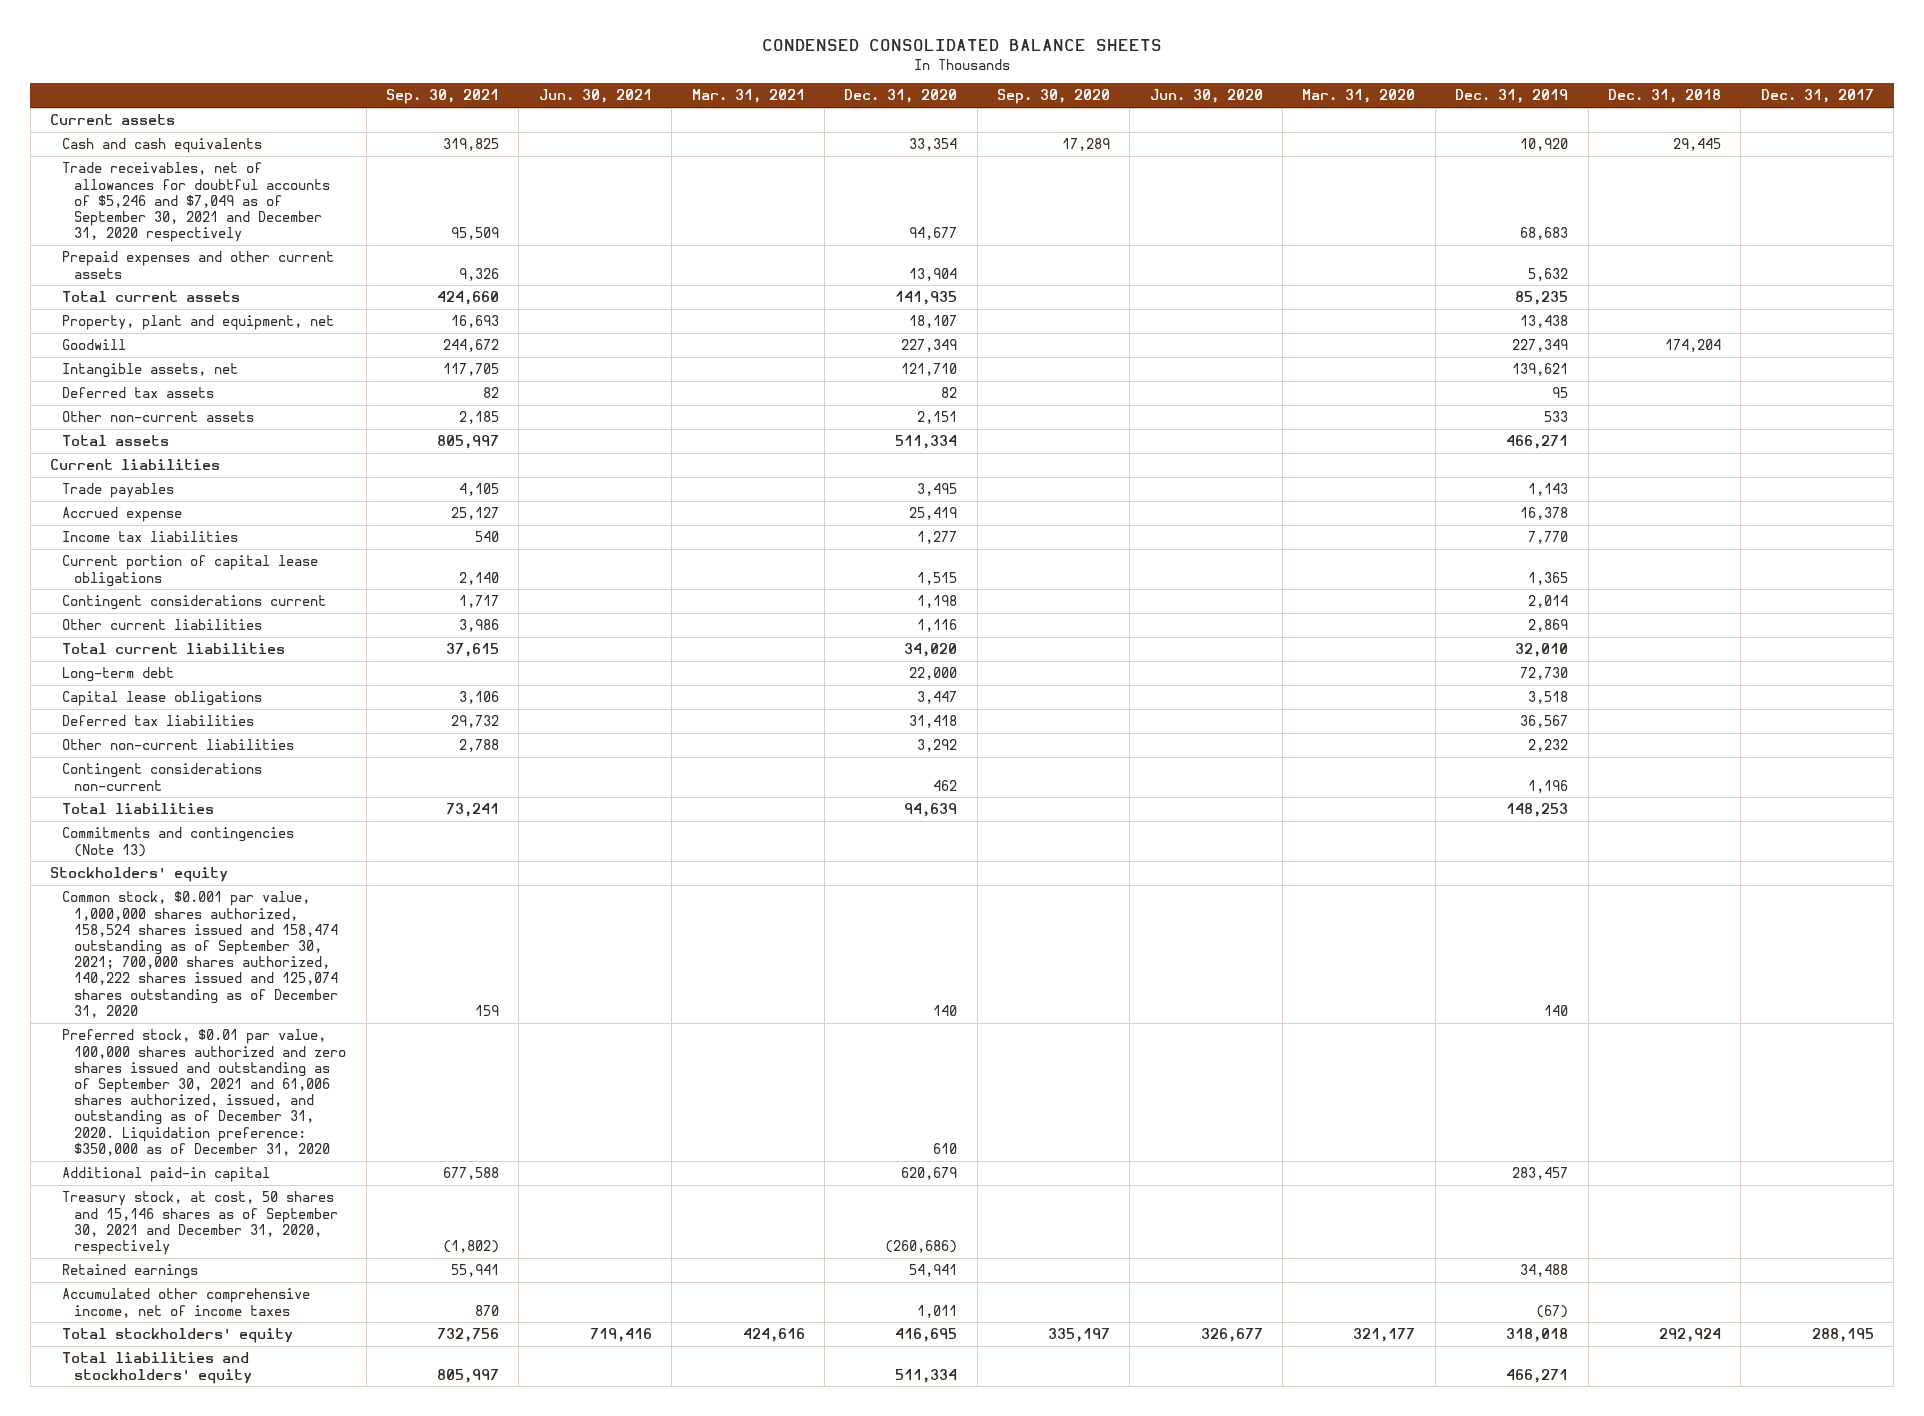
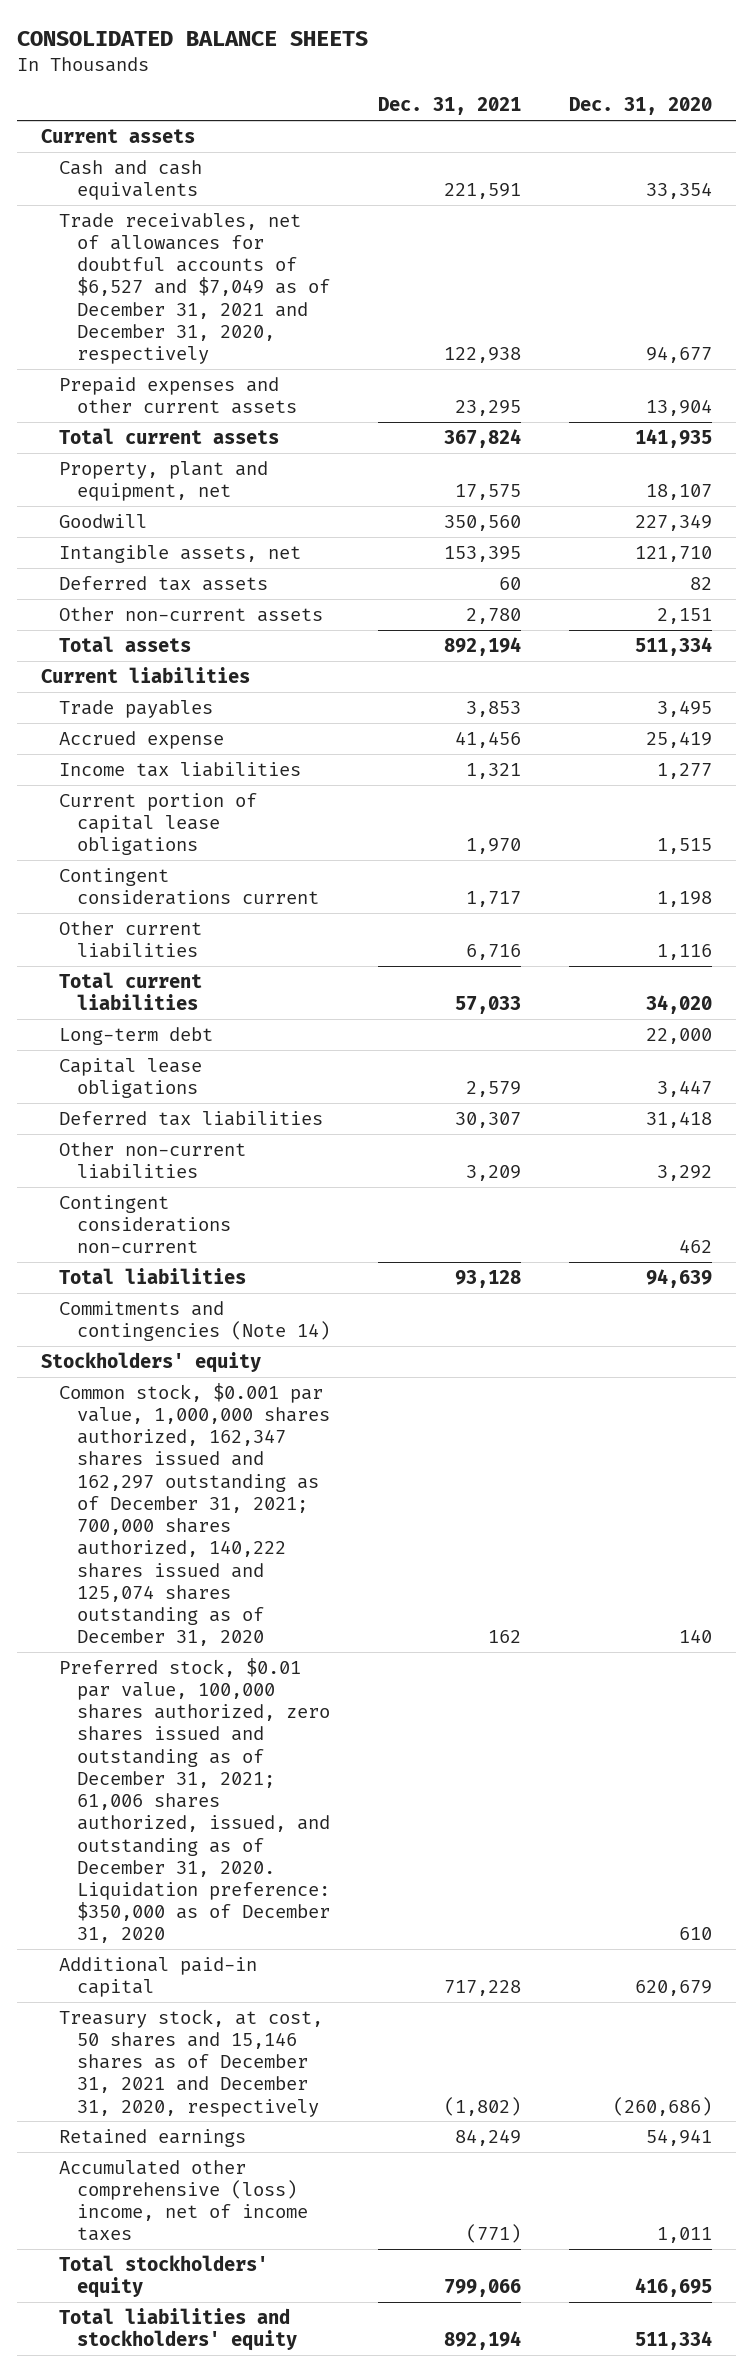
[761,39,1162,52] CONDENSED CONSOLIDATED BALANCE SHEETS -> [16,30,368,46] CONSOLIDATED BALANCE SHEETS
[386,89,500,105] Sep. 30, 2021 -> none
[538,89,652,104] Jun. 30, 2021 -> none
[691,89,805,104] Mar. 31, 2021 -> none
[996,89,1110,105] Sep. 30, 2020 -> none
[1149,89,1263,104] Jun. 30, 2020 -> none
[1302,89,1416,104] Mar. 31, 2020 -> none
[1455,89,1569,104] Dec. 31, 2019 -> none
[1607,89,1721,104] Dec. 31, 2018 -> none
[1760,89,1874,104] Dec. 31, 2017 -> none
none -> [377,97,521,116] Dec. 31, 2021
[62,162,331,243] Trade receivables, net of allowances for doubtful accounts of $5,246 and $7,049 as of September 30, 2021 and December 31, 2020 respectively -> [58,212,330,365] Trade receivables, net of allowances for doubtful accounts of $6,527 and $7,049 as of December 31, 2021 and December 31, 2020, respectively
[62,827,295,857] Commitments and contingencies (Note 13) -> [58,1300,330,1342] Commitments and contingencies (Note 14)
[62,891,339,1018] Common stock, $0.001 par value, 1,000,000 shares authorized, 158,524 shares issued and 158,474 outstanding as of September 30, 2021; 700,000 shares authorized, 140,222 shares issued and 125,074 shares outstanding as of December 31, 2020 -> [58,1382,330,1647] Common stock, $0.001 par value, 1,000,000 shares authorized, 162,347 shares issued and 162,297 outstanding as of December 31, 2021; 700,000 shares authorized, 140,222 shares issued and 125,074 shares outstanding as of December 31, 2020
[62,1029,347,1156] Preferred stock, $0.01 par value, 100,000 shares authorized and zero shares issued and outstanding as of September 30, 2021 and 61,006 shares authorized, issued, and outstanding as of December 31, 2020. Liquidation preference: $350,000 as of December 31, 2020 -> [58,1657,330,1944] Preferred stock, $0.01 par value, 100,000 shares authorized, zero shares issued and outstanding as of December 31, 2021; 61,006 shares authorized, issued, and outstanding as of December 31, 2020. Liquidation preference: $350,000 as of December 31, 2020
[62,1191,339,1255] Treasury stock, at cost, 50 shares and 15,146 shares as of September 30, 2021 and December 31, 2020, respectively -> [58,2008,323,2117] Treasury stock, at cost, 50 shares and 15,146 shares as of December 31, 2021 and December 31, 2020, respectively
[62,1288,311,1318] Accumulated other comprehensive income, net of income taxes -> [58,2159,308,2242] Accumulated other comprehensive (loss) income, net of income taxes

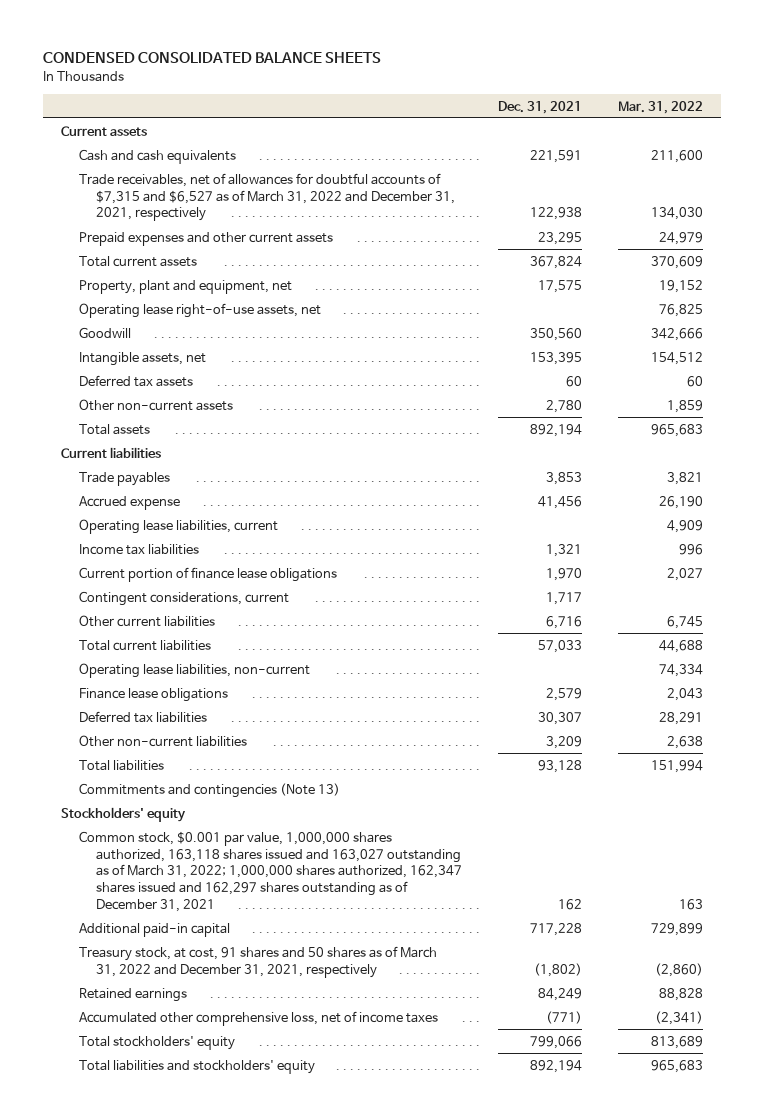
[16,30,368,46] CONSOLIDATED BALANCE SHEETS -> [42,52,381,64] CONDENSED CONSOLIDATED BALANCE SHEETS
[568,97,712,116] Dec. 31, 2020 -> none
none -> [618,100,704,114] Mar. 31, 2022
[58,212,330,365] Trade receivables, net of allowances for doubtful accounts of $6,527 and $7,049 as of December 31, 2021 and December 31, 2020, respectively -> [78,172,456,222] Trade receivables, net of allowances for doubtful accounts of $7,315 and $6,527 as of March 31, 2022 and December 31, 2021, respectively
none -> [78,302,321,318] Operating lease right-of-use assets, net
none -> [78,518,278,534] Operating lease liabilities, current
[58,792,257,856] Current portion of capital lease obligations -> [78,566,337,582] Current portion of finance lease obligations
[58,867,319,906] Contingent considerations current -> [78,590,289,606] Contingent considerations, current
[58,1026,213,1045] Long-term debt -> none
none -> [78,662,310,678] Operating lease liabilities, non-current
[58,1057,202,1099] Capital lease obligations -> [78,687,228,702] Finance lease obligations
[58,1194,231,1254] Contingent considerations non-current -> none
[58,1300,330,1342] Commitments and contingencies (Note 14) -> [78,782,340,798] Commitments and contingencies (Note 13)
[58,1657,330,1944] Preferred stock, $0.01 par value, 100,000 shares authorized, zero shares issued and outstanding as of December 31, 2021; 61,006 shares authorized, issued, and outstanding as of December 31, 2020. Liquidation preference: $350,000 as of December 31, 2020 -> none
[58,1382,330,1647] Common stock, $0.001 par value, 1,000,000 shares authorized, 162,347 shares issued and 162,297 outstanding as of December 31, 2021; 700,000 shares authorized, 140,222 shares issued and 125,074 shares outstanding as of December 31, 2020 -> [78,830,463,912] Common stock, $0.001 par value, 1,000,000 shares authorized, 163,118 shares issued and 163,027 outstanding as of March 31, 2022; 1,000,000 shares authorized, 162,347 shares issued and 162,297 shares outstanding as of December 31, 2021
[58,2008,323,2117] Treasury stock, at cost, 50 shares and 15,146 shares as of December 31, 2021 and December 31, 2020, respectively -> [78,945,437,978] Treasury stock, at cost, 91 shares and 50 shares as of March 31, 2022 and December 31, 2021, respectively
[58,2159,308,2242] Accumulated other comprehensive (loss) income, net of income taxes -> [78,1010,438,1026] Accumulated other comprehensive loss, net of income taxes

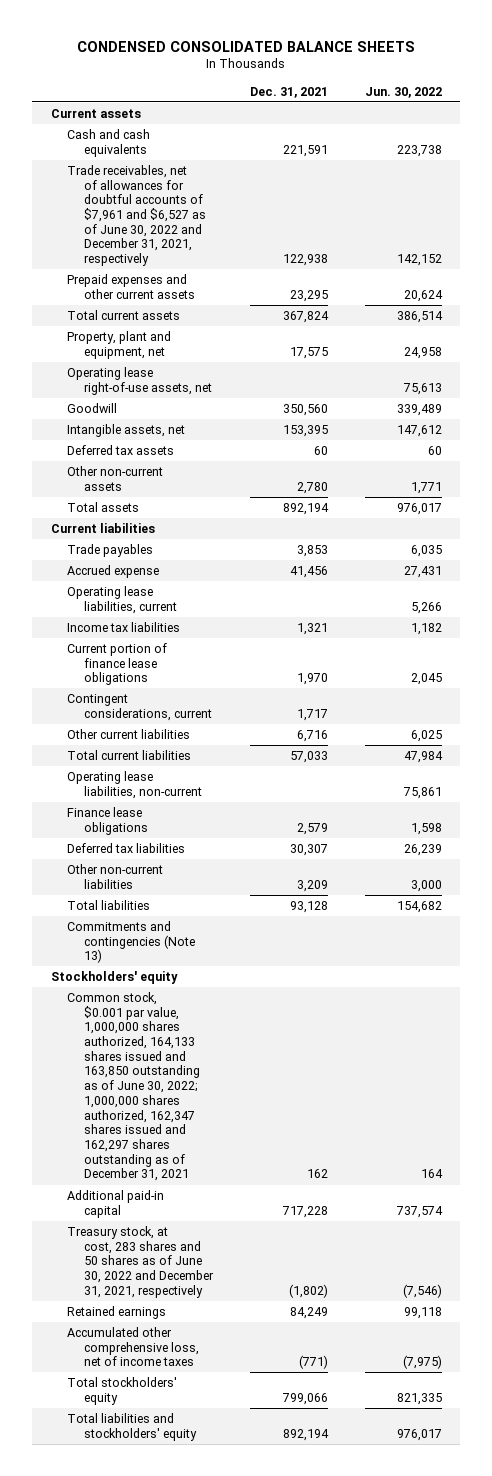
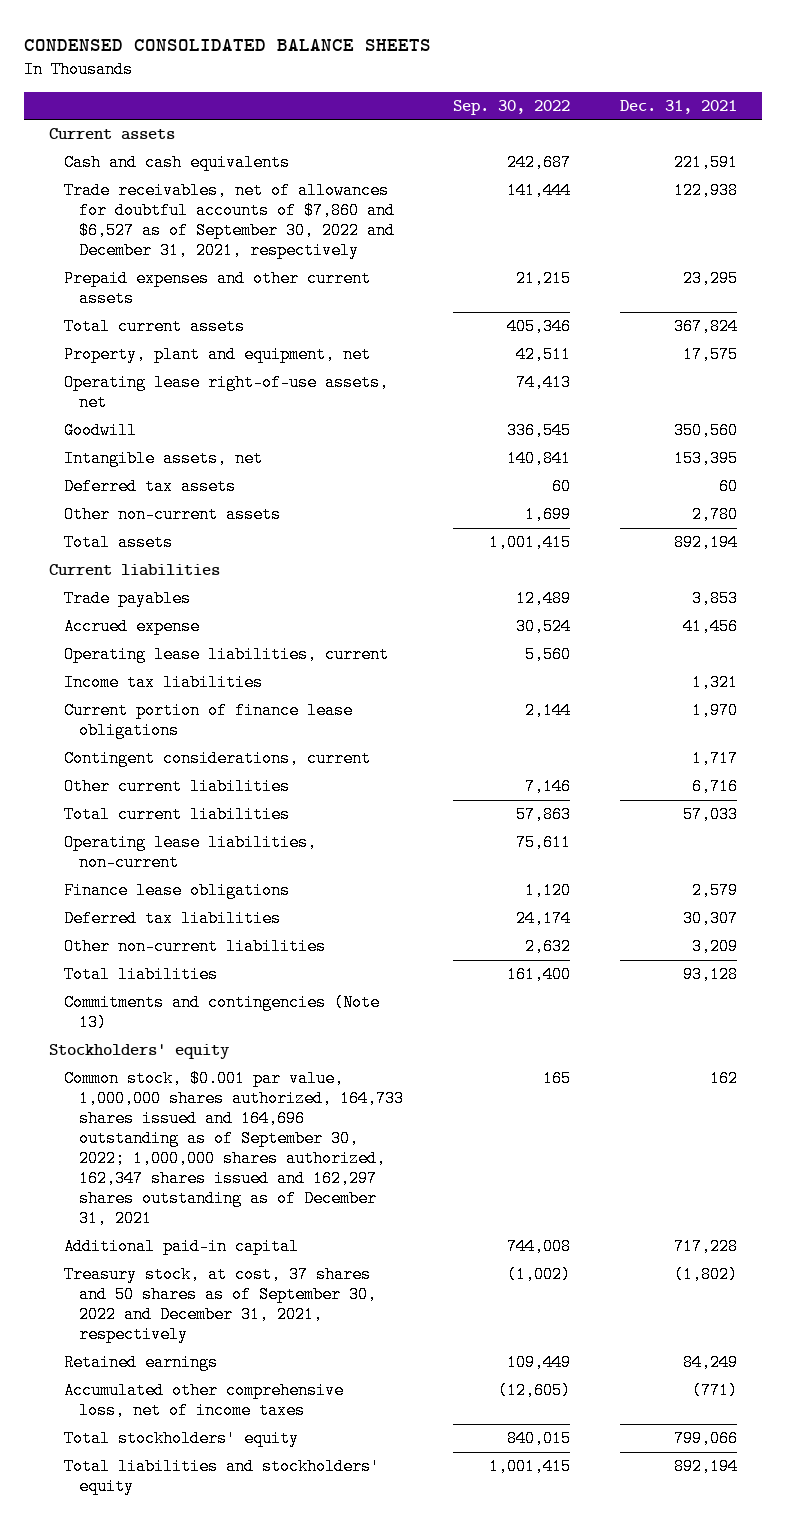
[364,86,442,98] Jun. 30, 2022 -> none
none -> [452,99,570,115] Sep. 30, 2022
[67,164,206,267] Trade receivables, net of allowances for doubtful accounts of $7,961 and $6,527 as of June 30, 2022 and December 31, 2021, respectively -> [63,182,395,260] Trade receivables, net of allowances for doubtful accounts of $7,860 and $6,527 as of September 30, 2022 and December 31, 2021, respectively
[67,991,200,1182] Common stock, $0.001 par value, 1,000,000 shares authorized, 164,133 shares issued and 163,850 outstanding as of June 30, 2022; 1,000,000 shares authorized, 162,347 shares issued and 162,297 shares outstanding as of December 31, 2021 -> [63,1070,404,1228] Common stock, $0.001 par value, 1,000,000 shares authorized, 164,733 shares issued and 164,696 outstanding as of September 30, 2022; 1,000,000 shares authorized, 162,347 shares issued and 162,297 shares outstanding as of December 31, 2021
[67,1225,214,1298] Treasury stock, at cost, 283 shares and 50 shares as of June 30, 2022 and December 31, 2021, respectively -> [63,1266,377,1344] Treasury stock, at cost, 37 shares and 50 shares as of September 30, 2022 and December 31, 2021, respectively

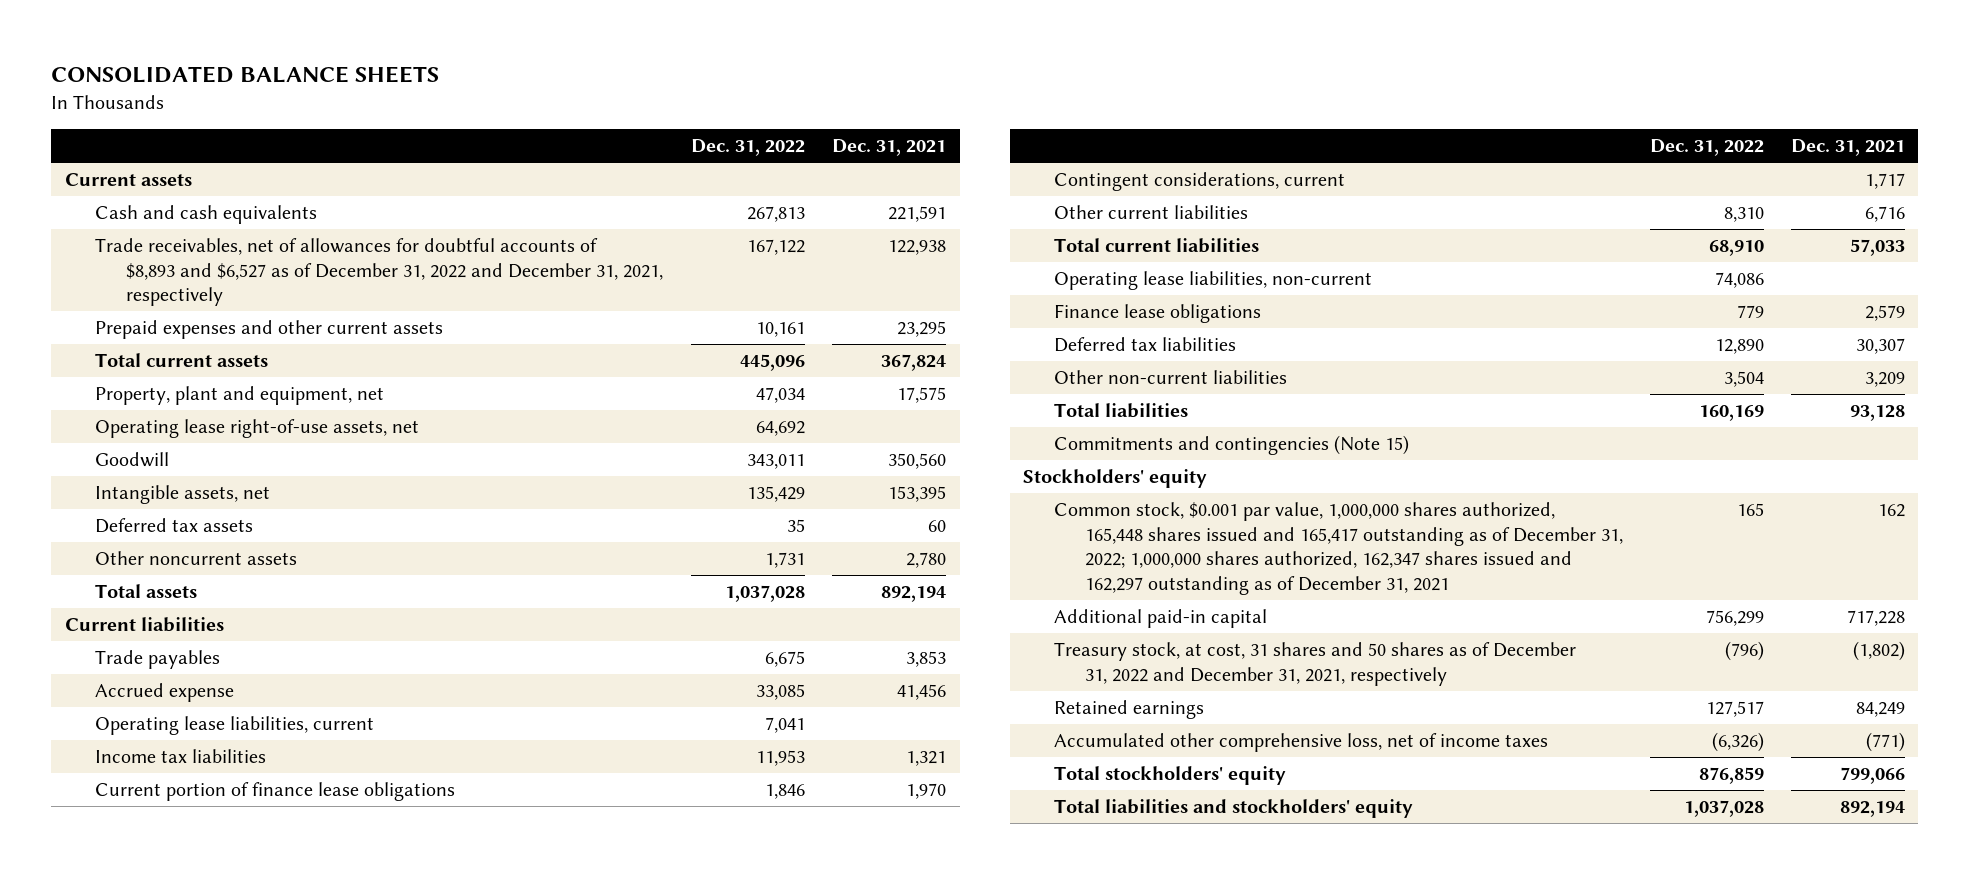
[24,39,432,52] CONDENSED CONSOLIDATED BALANCE SHEETS -> [51,66,440,84] CONSOLIDATED BALANCE SHEETS
[452,99,570,115] Sep. 30, 2022 -> none
none -> [691,139,806,157] Dec. 31, 2022
[63,182,395,260] Trade receivables, net of allowances for doubtful accounts of $7,860 and $6,527 as of September 30, 2022 and December 31, 2021, respectively -> [95,237,664,307] Trade receivables, net of allowances for doubtful accounts of $8,893 and $6,527 as of December 31, 2022 and December 31, 2021, respectively
[63,506,281,524] Other non-current assets -> [95,550,298,565] Other noncurrent assets
[63,994,380,1032] Commitments and contingencies (Note 13) -> [1053,434,1409,455] Commitments and contingencies (Note 15)
[63,1070,404,1228] Common stock, $0.001 par value, 1,000,000 shares authorized, 164,733 shares issued and 164,696 outstanding as of September 30, 2022; 1,000,000 shares authorized, 162,347 shares issued and 162,297 shares outstanding as of December 31, 2021 -> [1053,501,1623,595] Common stock, $0.001 par value, 1,000,000 shares authorized, 165,448 shares issued and 165,417 outstanding as of December 31, 2022; 1,000,000 shares authorized, 162,347 shares issued and 162,297 outstanding as of December 31, 2021
[63,1266,377,1344] Treasury stock, at cost, 37 shares and 50 shares as of September 30, 2022 and December 31, 2021, respectively -> [1053,641,1576,686] Treasury stock, at cost, 31 shares and 50 shares as of December 31, 2022 and December 31, 2021, respectively

